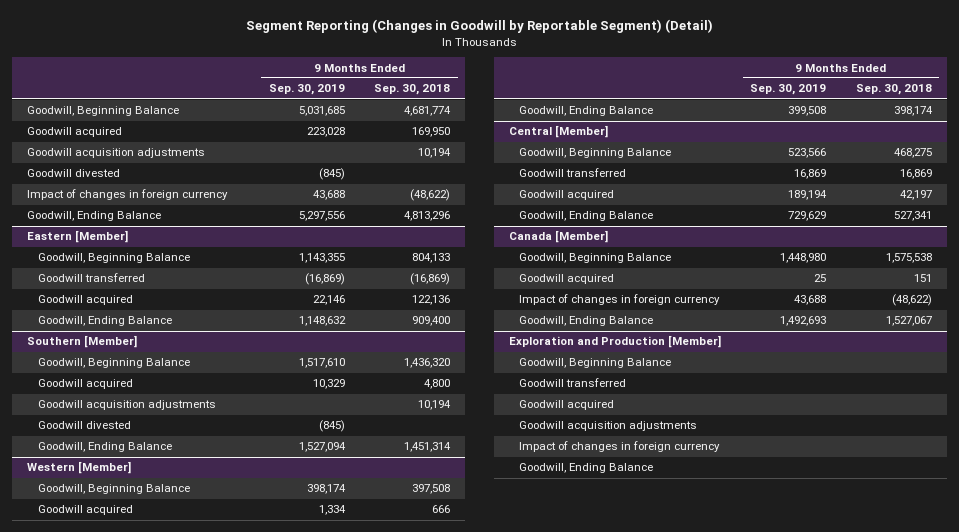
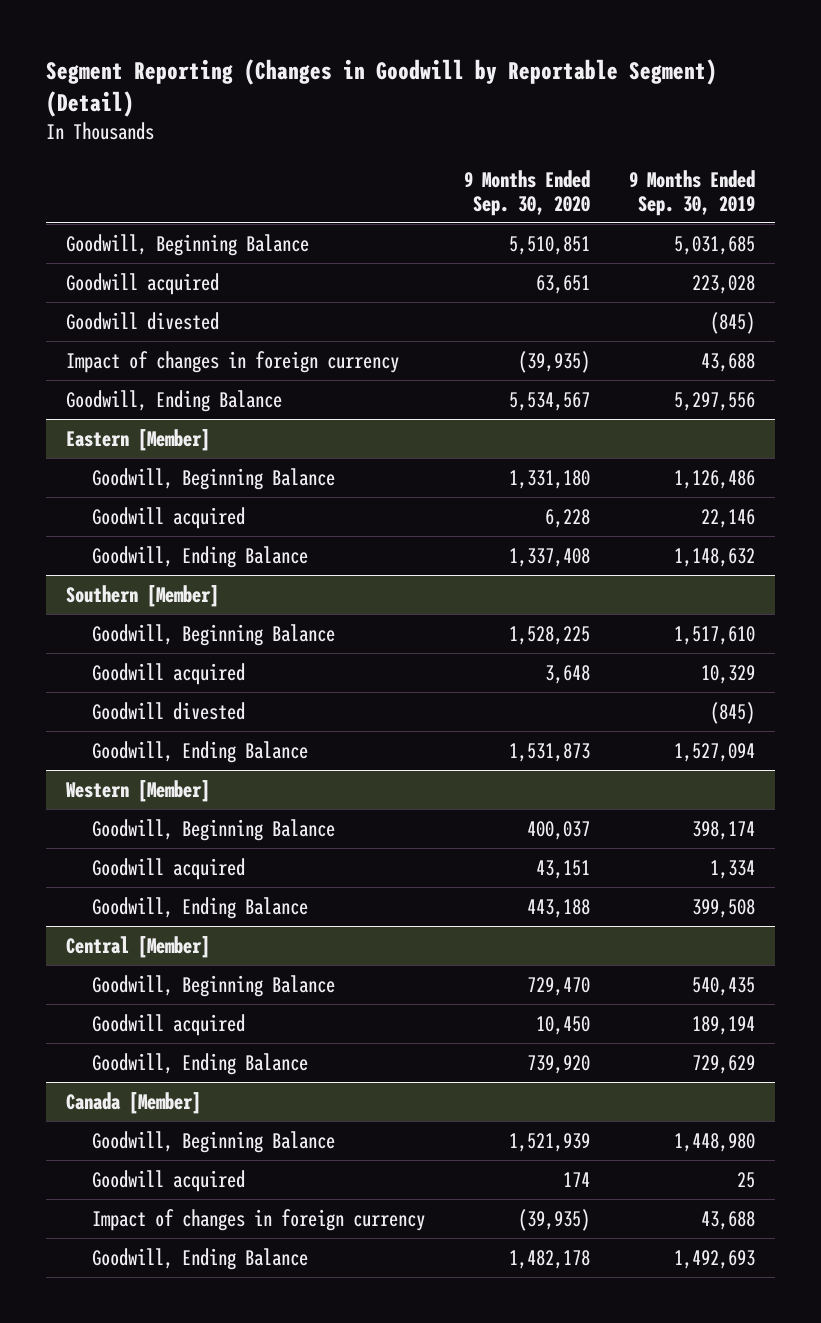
[374,84,451,96] Sep. 30, 2018 -> none
none -> [464,169,591,216] 9 Months Ended Sep. 30, 2020
[27,148,206,159] Goodwill acquisition adjustments -> none
[38,273,146,283] Goodwill transferred -> none
[298,253,345,264] 1,143,355 -> [674,469,756,489] 1,126,486
[38,400,217,411] Goodwill acquisition adjustments -> none
[519,168,627,178] Goodwill transferred -> none
[788,148,827,159] 523,566 -> [692,976,756,996] 540,435
[508,335,721,349] Exploration and Production [Member] -> none
[519,358,672,369] Goodwill, Beginning Balance -> none
[519,378,627,388] Goodwill transferred -> none
[519,400,615,411] Goodwill acquired -> none
[519,421,698,432] Goodwill acquisition adjustments -> none
[519,441,721,453] Impact of changes in foreign currency -> none
[519,463,654,474] Goodwill, Ending Balance -> none

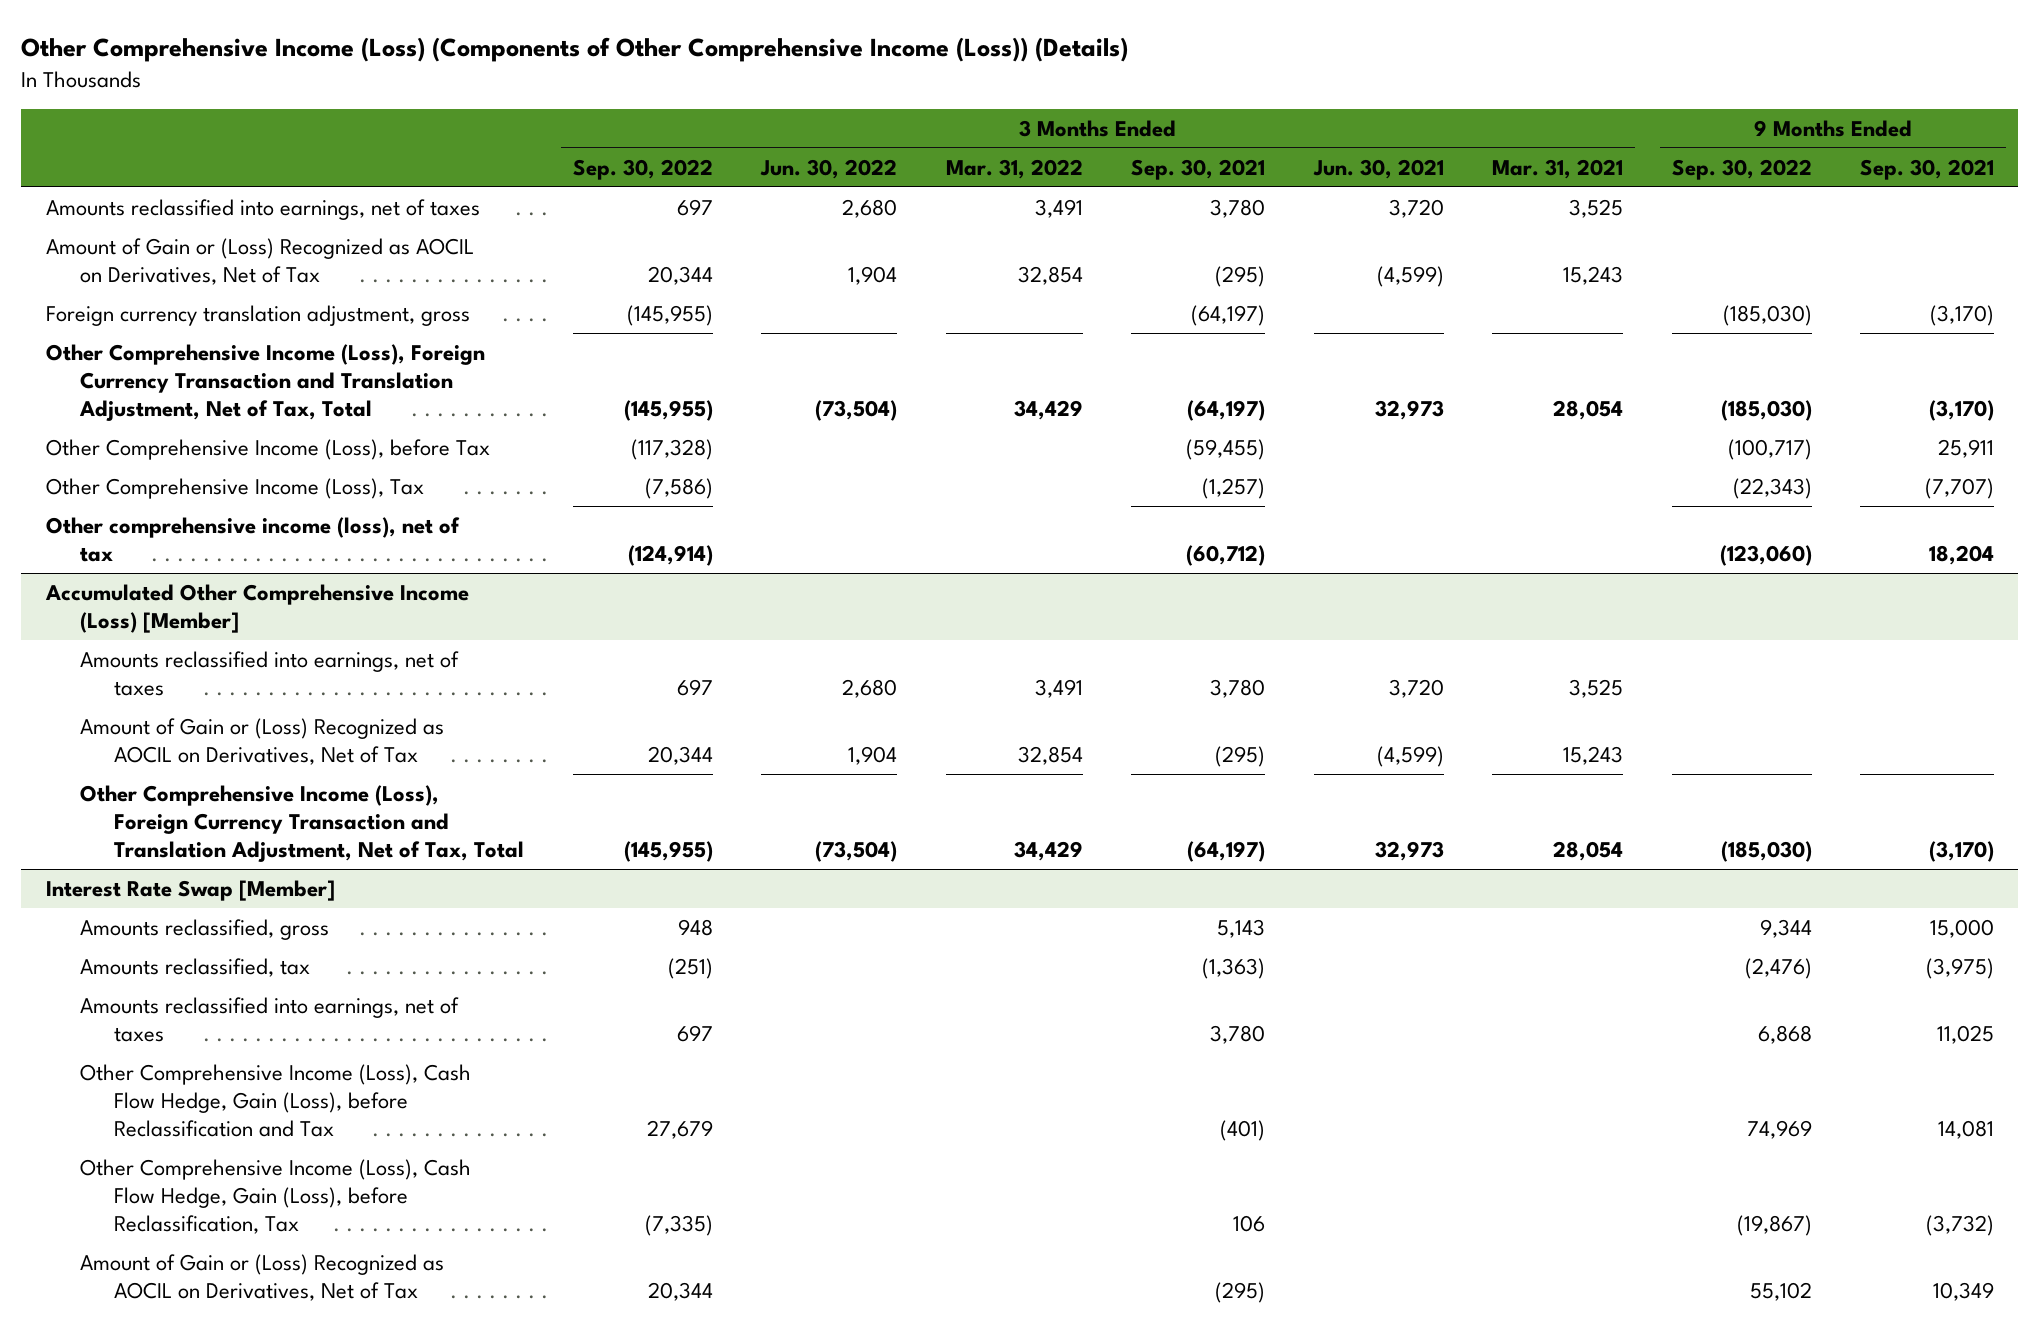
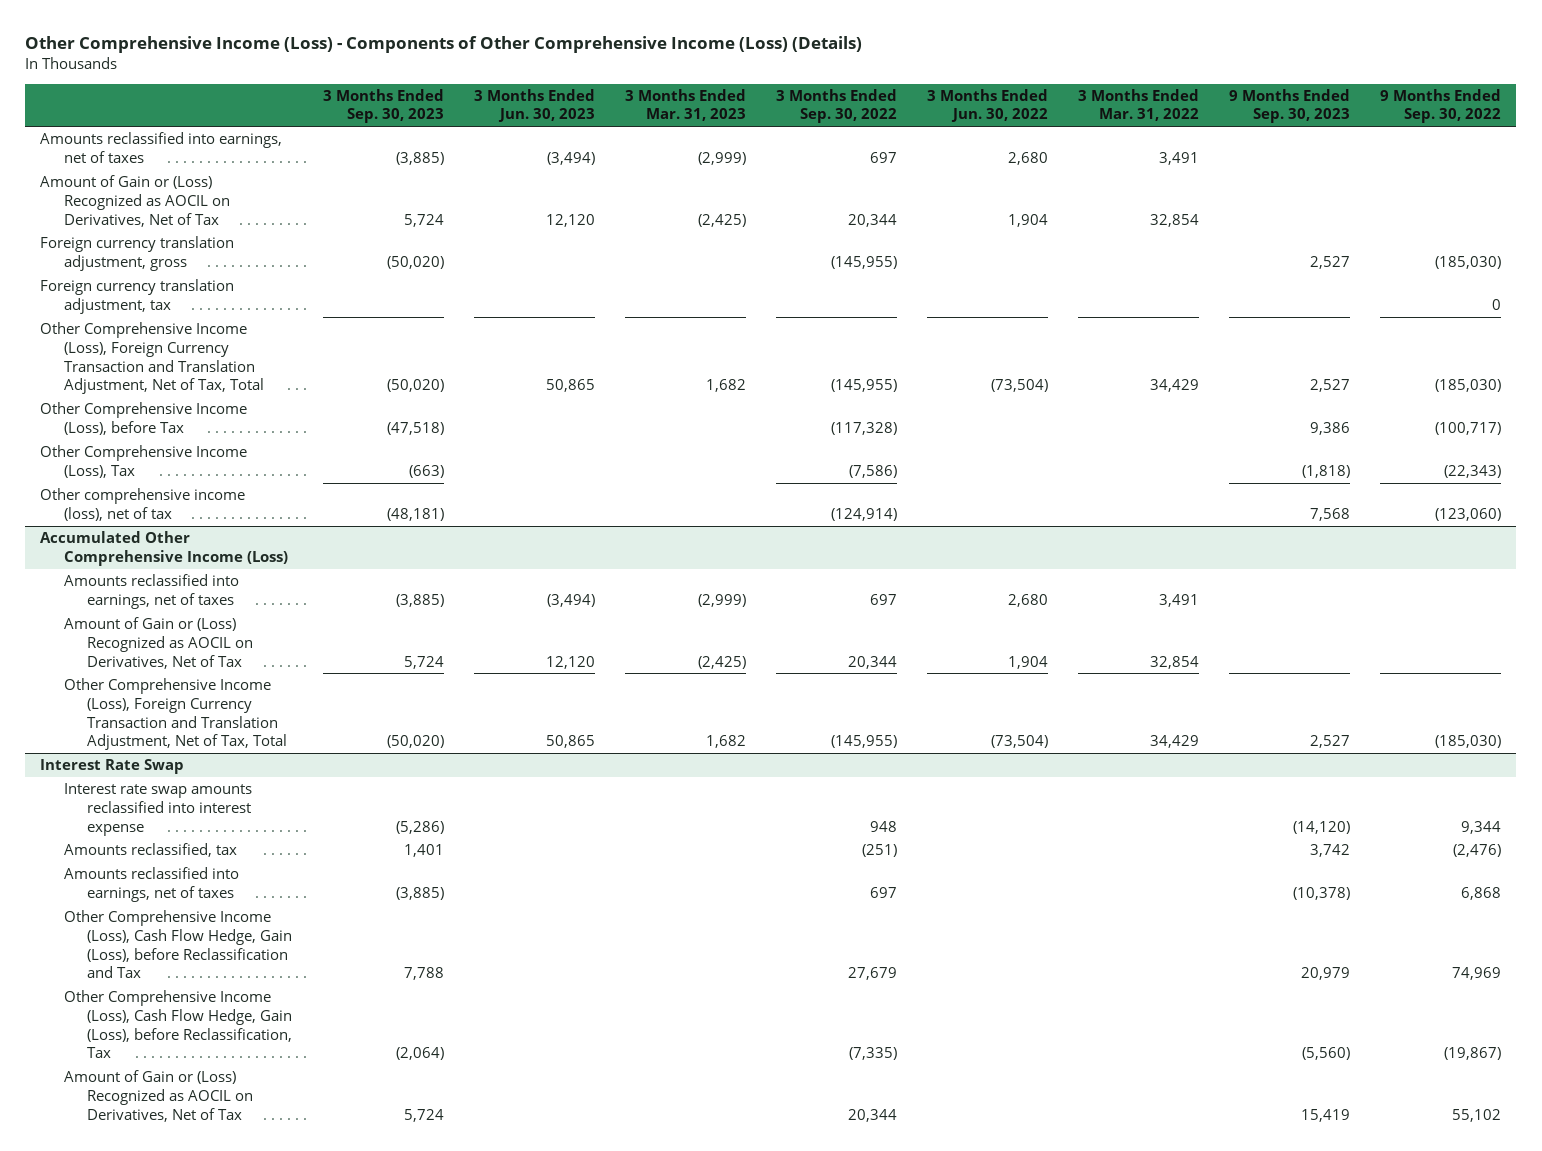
[21,37,1129,63] Other Comprehensive Income (Loss) (Components of Other Comprehensive Income (Loss)) (Details) -> [25,35,863,53] Other Comprehensive Income (Loss) - Components of Other Comprehensive Income (Loss) (Details)
[1131,158,1266,180] Sep. 30, 2021 -> none
[1312,158,1444,179] Jun. 30, 2021 -> none
[1492,158,1624,179] Mar. 31, 2021 -> none
[1860,158,1995,180] Sep. 30, 2021 -> none
none -> [322,88,444,124] 3 Months Ended Sep. 30, 2023
none -> [473,88,595,123] 3 Months Ended Jun. 30, 2023
none -> [624,88,746,122] 3 Months Ended Mar. 31, 2023
none -> [1229,88,1351,124] 9 Months Ended Sep. 30, 2023
none -> [40,279,235,314] Foreign currency translation adjustment, tax
[44,583,469,633] Accumulated Other Comprehensive Income (Loss) [Member] -> [40,531,288,566] Accumulated Other Comprehensive Income (Loss)
[45,879,335,901] Interest Rate Swap [Member] -> [40,759,185,775] Interest Rate Swap
[79,918,329,940] Amounts reclassified, gross -> [63,783,252,836] Interest rate swap amounts reclassified into interest expense

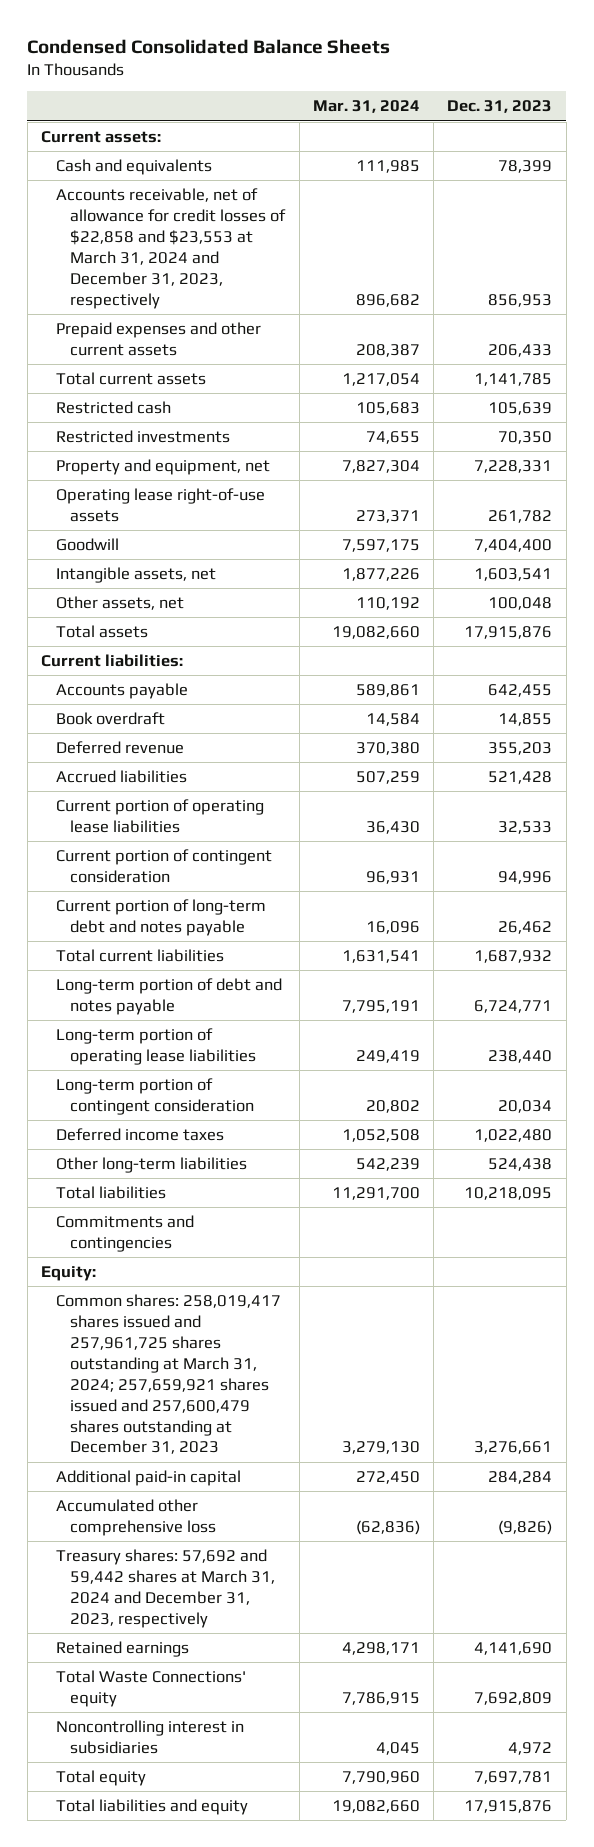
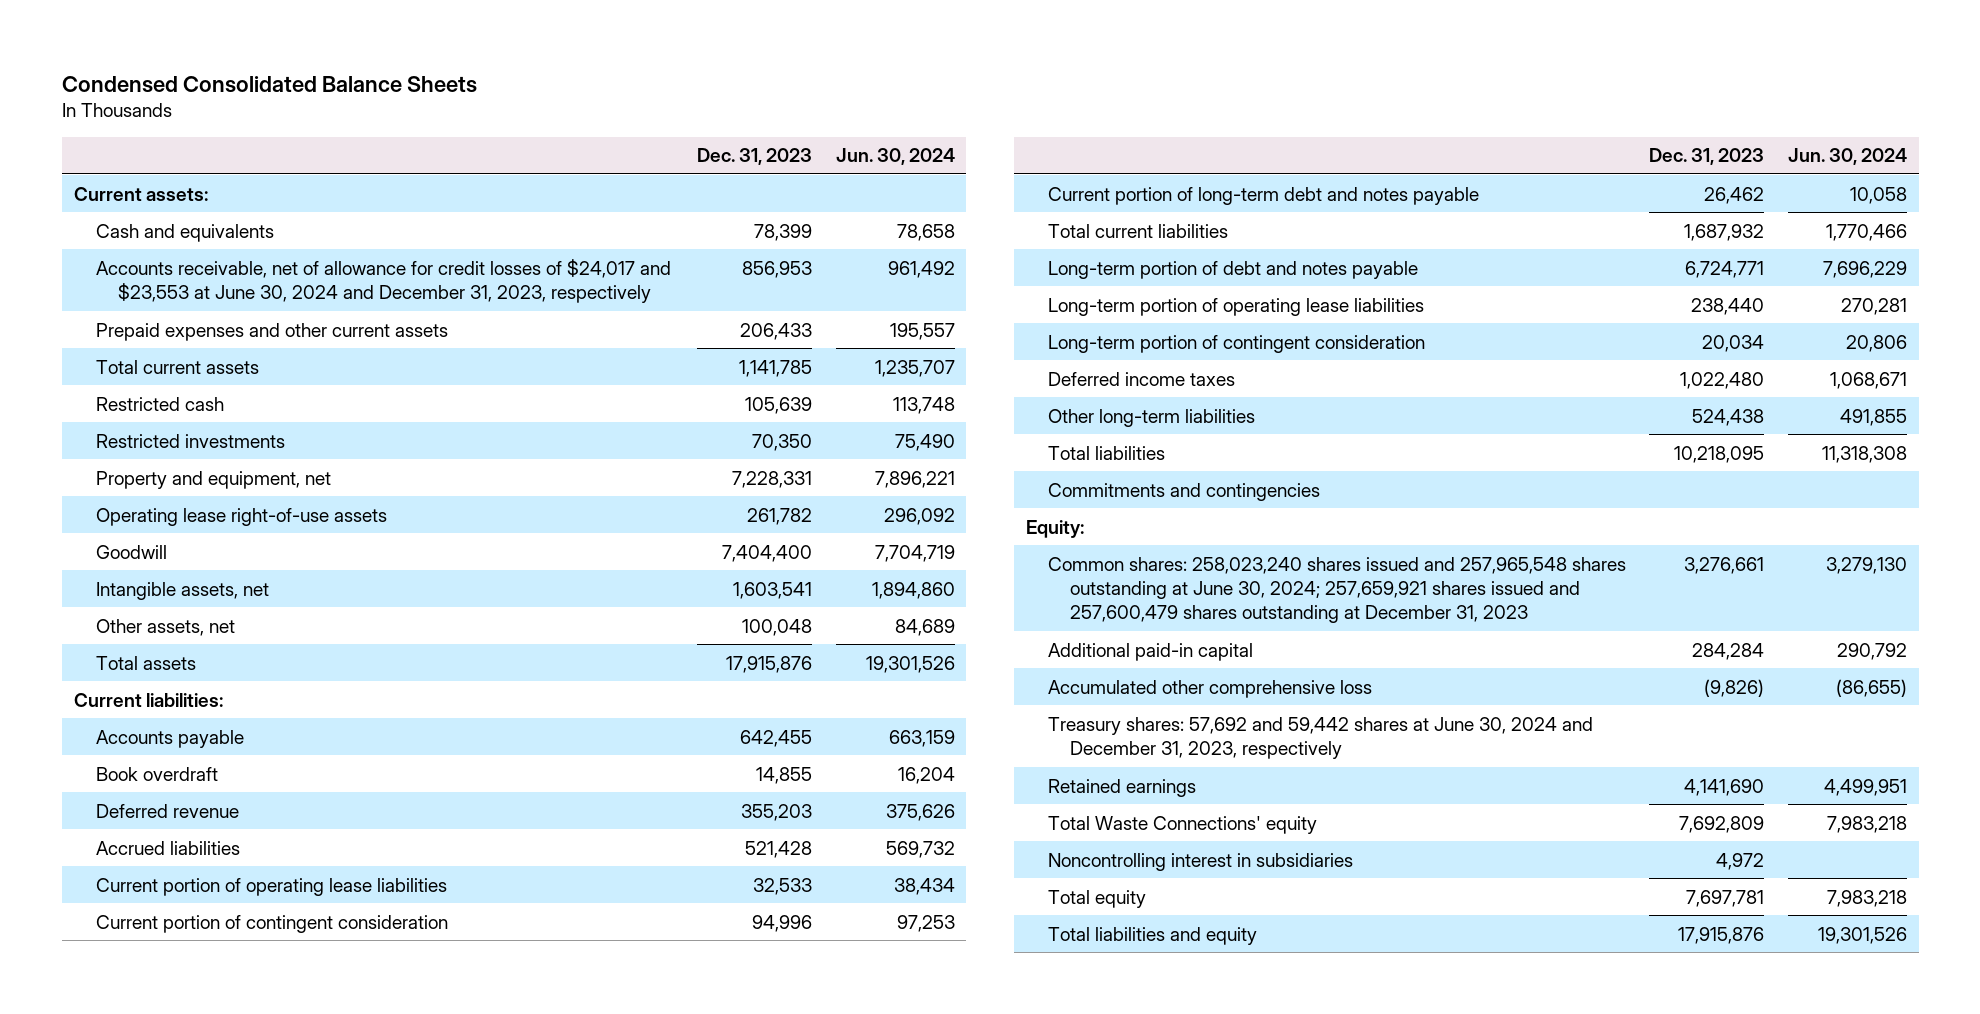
[312,100,420,114] Mar. 31, 2024 -> none
none -> [835,148,955,166] Jun. 30, 2024
[55,187,287,309] Accounts receivable, net of allowance for credit losses of $22,858 and $23,553 at March 31, 2024 and December 31, 2023, respectively -> [95,258,671,303] Accounts receivable, net of allowance for credit losses of $24,017 and $23,553 at June 30, 2024 and December 31, 2023, respectively
[55,1293,281,1455] Common shares: 258,019,417 shares issued and 257,961,725 shares outstanding at March 31, 2024; 257,659,921 shares issued and 257,600,479 shares outstanding at December 31, 2023 -> [1047,556,1626,624] Common shares: 258,023,240 shares issued and 257,965,548 shares outstanding at June 30, 2024; 257,659,921 shares issued and 257,600,479 shares outstanding at December 31, 2023
[55,1548,276,1628] Treasury shares: 57,692 and 59,442 shares at March 31, 2024 and December 31, 2023, respectively -> [1047,716,1593,759] Treasury shares: 57,692 and 59,442 shares at June 30, 2024 and December 31, 2023, respectively

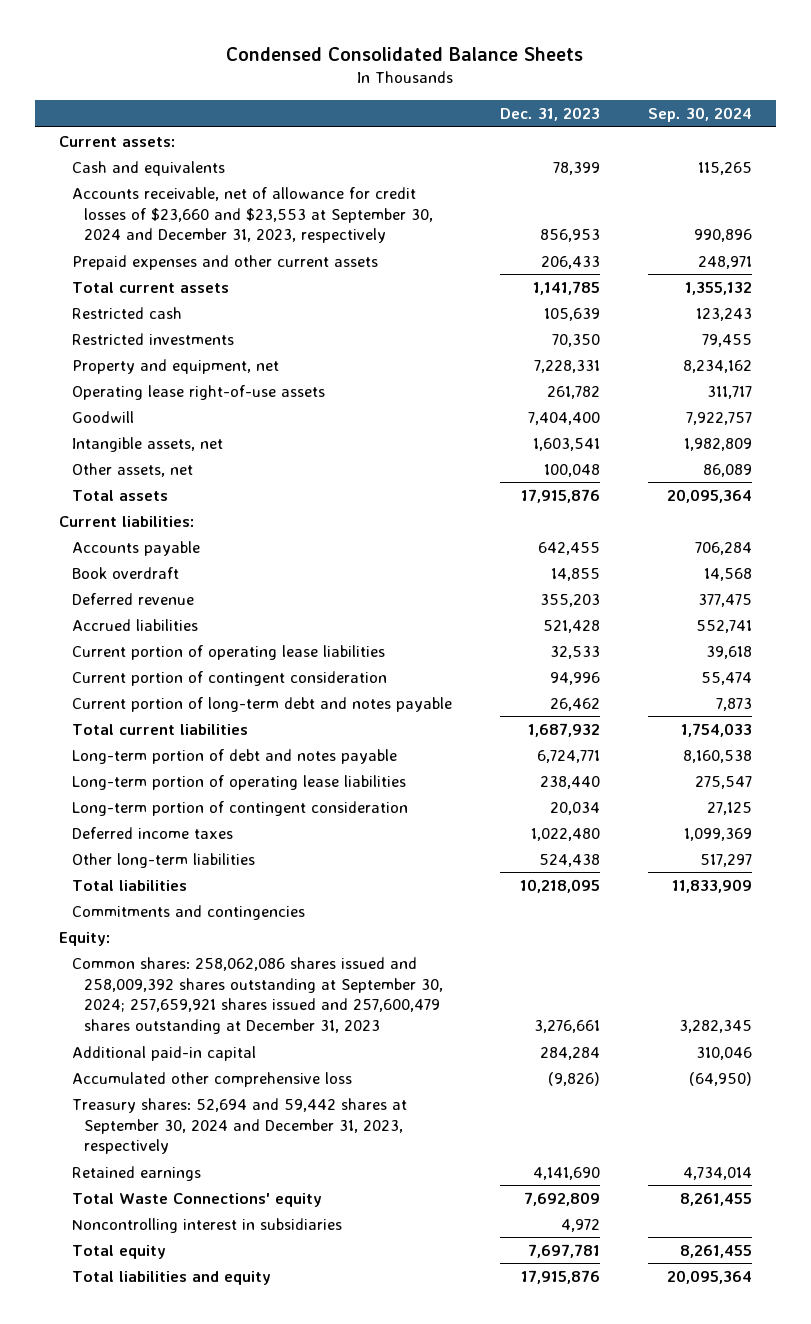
[835,148,955,166] Jun. 30, 2024 -> none
none -> [647,107,752,123] Sep. 30, 2024
[95,258,671,303] Accounts receivable, net of allowance for credit losses of $24,017 and $23,553 at June 30, 2024 and December 31, 2023, respectively -> [71,186,434,244] Accounts receivable, net of allowance for credit losses of $23,660 and $23,553 at September 30, 2024 and December 31, 2023, respectively
[1047,556,1626,624] Common shares: 258,023,240 shares issued and 257,965,548 shares outstanding at June 30, 2024; 257,659,921 shares issued and 257,600,479 shares outstanding at December 31, 2023 -> [71,956,444,1034] Common shares: 258,062,086 shares issued and 258,009,392 shares outstanding at September 30, 2024; 257,659,921 shares issued and 257,600,479 shares outstanding at December 31, 2023
[1047,716,1593,759] Treasury shares: 57,692 and 59,442 shares at June 30, 2024 and December 31, 2023, respectively -> [71,1097,407,1155] Treasury shares: 52,694 and 59,442 shares at September 30, 2024 and December 31, 2023, respectively

